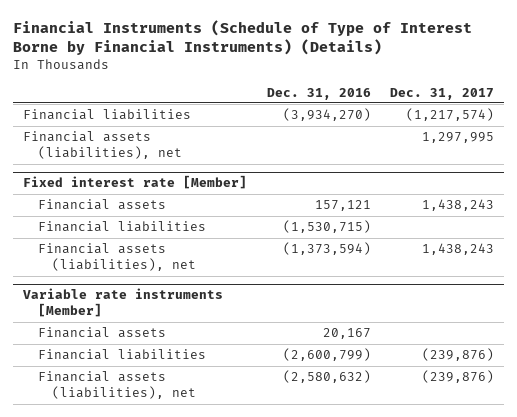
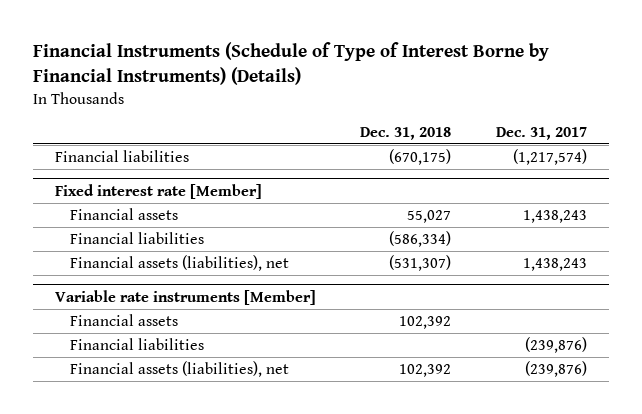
[266,87,371,100] Dec. 31, 2016 -> none
none -> [360,126,452,140] Dec. 31, 2018
[22,131,182,160] Financial assets (liabilities), net -> none

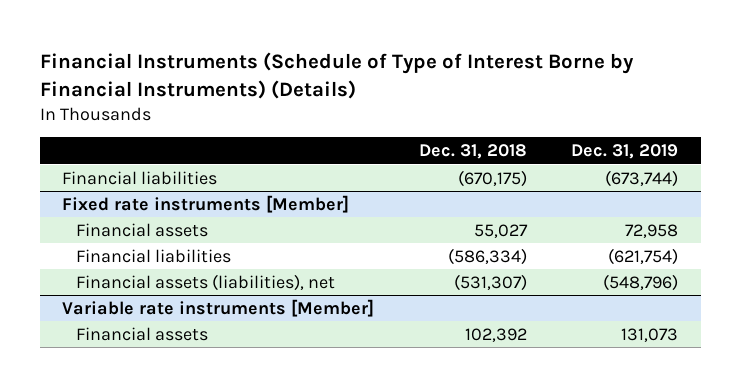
[495,126,587,140] Dec. 31, 2017 -> none
none -> [571,144,679,160] Dec. 31, 2019
[54,183,262,199] Fixed interest rate [Member] -> [62,194,350,213] Fixed rate instruments [Member]
[70,338,205,351] Financial liabilities -> none
[70,361,290,378] Financial assets (liabilities), net -> none

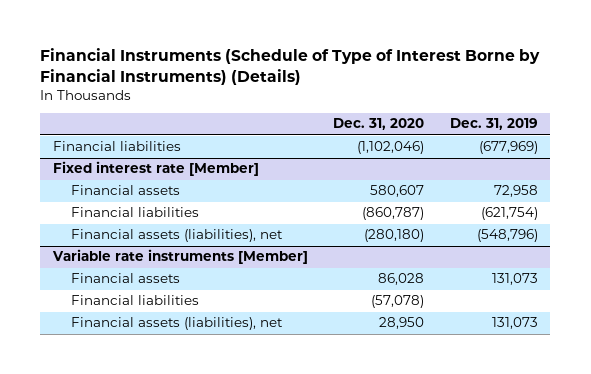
[418,144,527,160] Dec. 31, 2018 -> none
none -> [333,118,425,131] Dec. 31, 2020
[605,169,679,187] (673,744) -> [478,141,538,155] (677,969)
[62,194,350,213] Fixed rate instruments [Member] -> [52,161,259,177] Fixed interest rate [Member]
none -> [70,295,199,306] Financial liabilities
none -> [70,317,283,331] Financial assets (liabilities), net

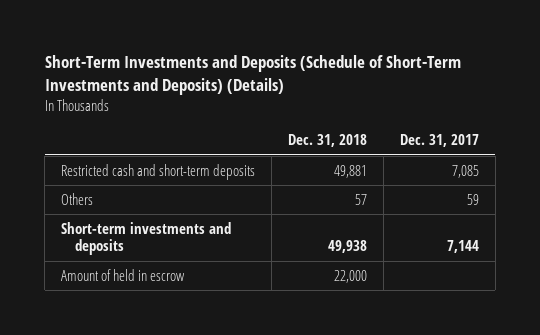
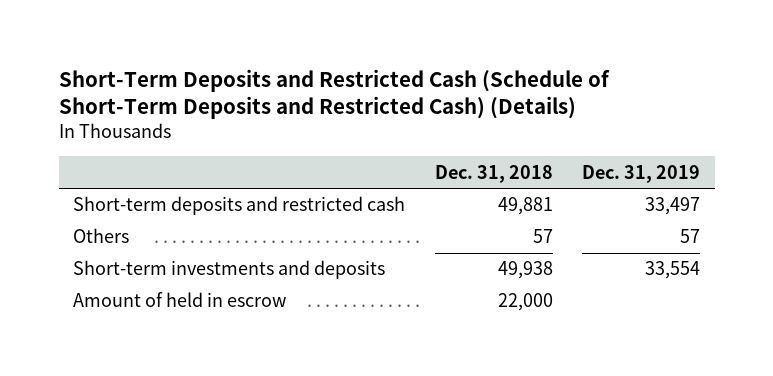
[44,54,461,95] Short-Term Investments and Deposits (Schedule of Short-Term Investments and Deposits) (Details) -> [58,68,610,120] Short-Term Deposits and Restricted Cash (Schedule of Short-Term Deposits and Restricted Cash) (Details)
[399,134,479,148] Dec. 31, 2017 -> none
none -> [581,164,700,183] Dec. 31, 2019
[61,163,256,180] Restricted cash and short-term deposits -> [73,196,406,216] Short-term deposits and restricted cash

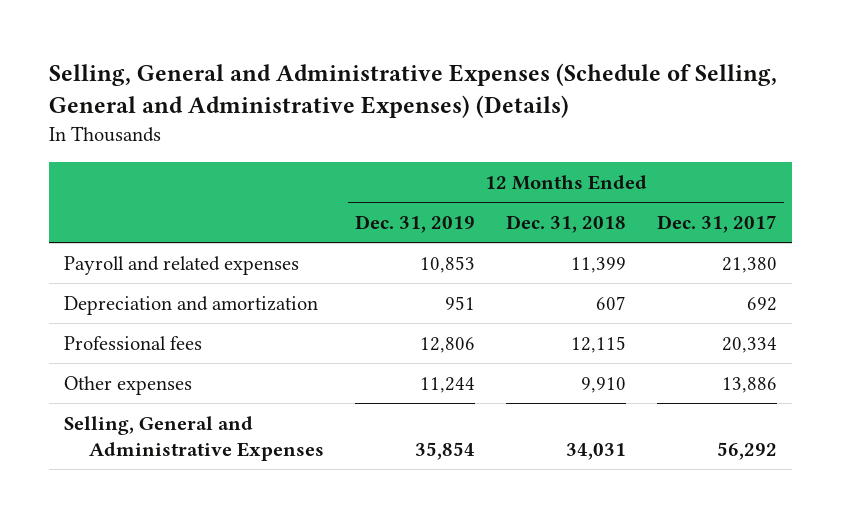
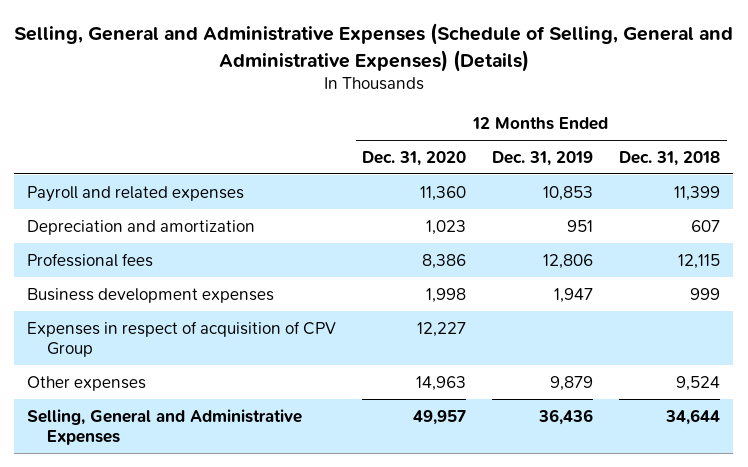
[656,214,777,233] Dec. 31, 2017 -> none
none -> [362,150,467,166] Dec. 31, 2020
none -> [27,287,275,303] Business development expenses
none -> [27,320,337,358] Expenses in respect of acquisition of CPV Group
[420,376,476,393] 11,244 -> [550,375,594,391] 9,879
[580,376,626,393] 9,910 -> [676,375,721,391] 9,524
[415,441,476,460] 35,854 -> [538,408,594,425] 36,436
[565,442,626,460] 34,031 -> [665,408,721,425] 34,644

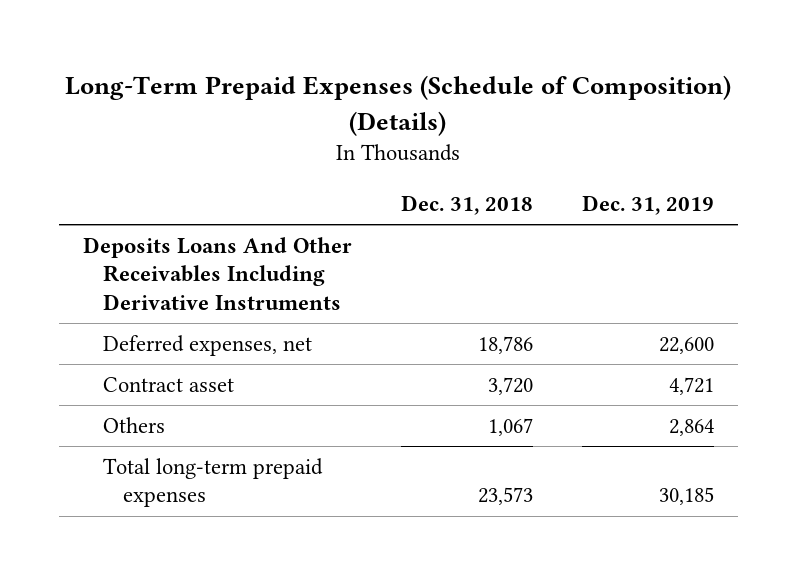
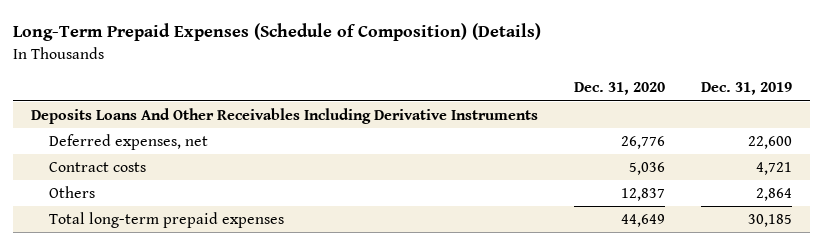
[400,195,533,216] Dec. 31, 2018 -> none
none -> [574,82,666,96] Dec. 31, 2020
[103,376,235,392] Contract asset -> [48,161,146,172] Contract costs

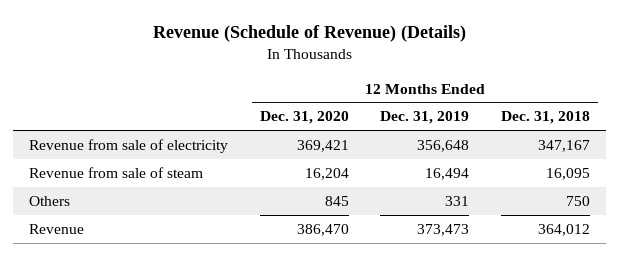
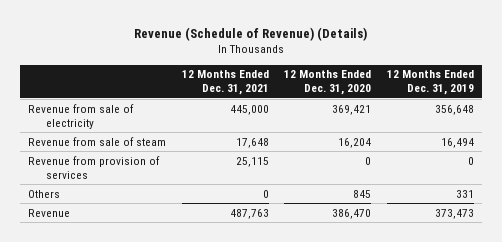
[500,111,590,125] Dec. 31, 2018 -> none
none -> [181,70,269,96] 12 Months Ended Dec. 31, 2021
none -> [27,155,160,179] Revenue from provision of services

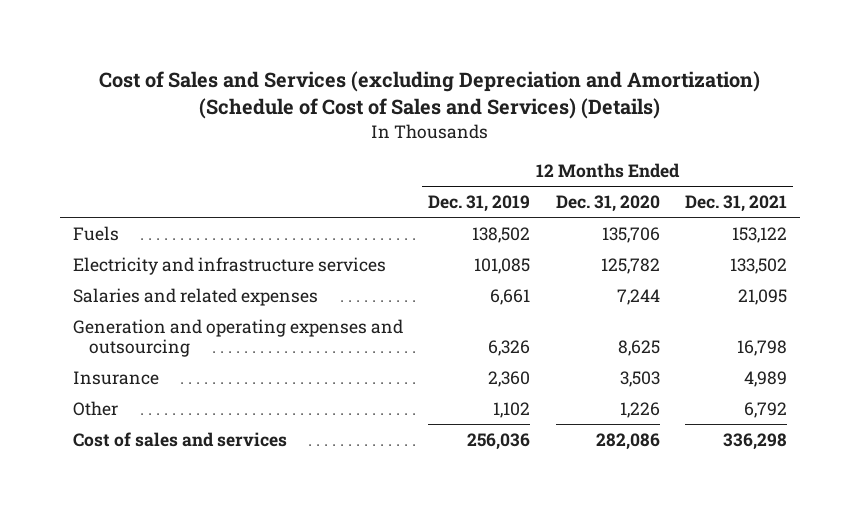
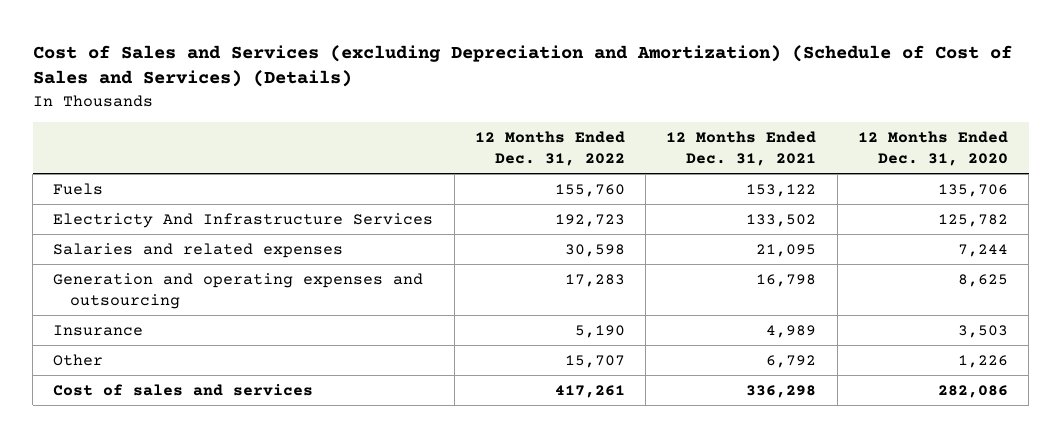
[428,195,531,213] Dec. 31, 2019 -> none
none -> [474,130,625,166] 12 Months Ended Dec. 31, 2022
[72,256,386,275] Electricity and infrastructure services -> [53,212,434,228] Electricty And Infrastructure Services

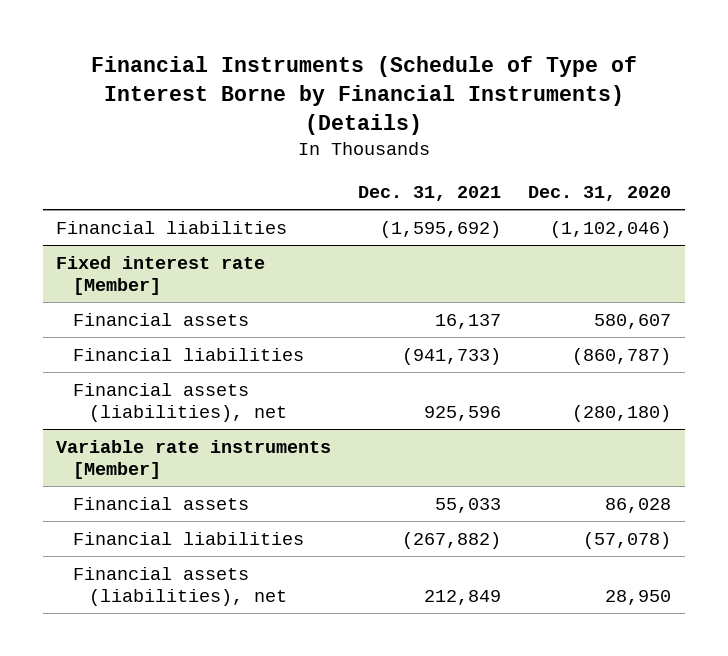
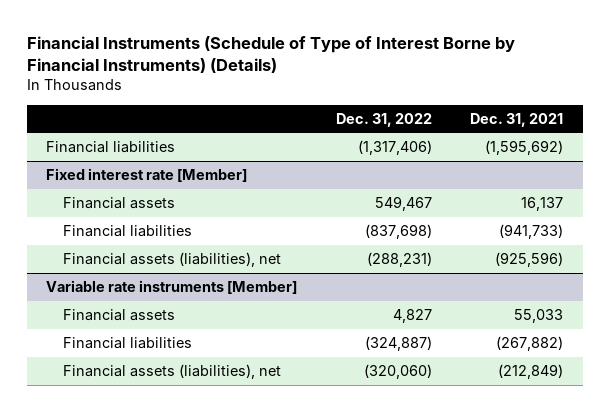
[528,185,672,201] Dec. 31, 2020 -> none
none -> [335,112,432,127] Dec. 31, 2022
[424,405,502,421] 925,596 -> [495,252,564,268] (925,596)
[424,589,502,605] 212,849 -> [498,364,564,380] (212,849)

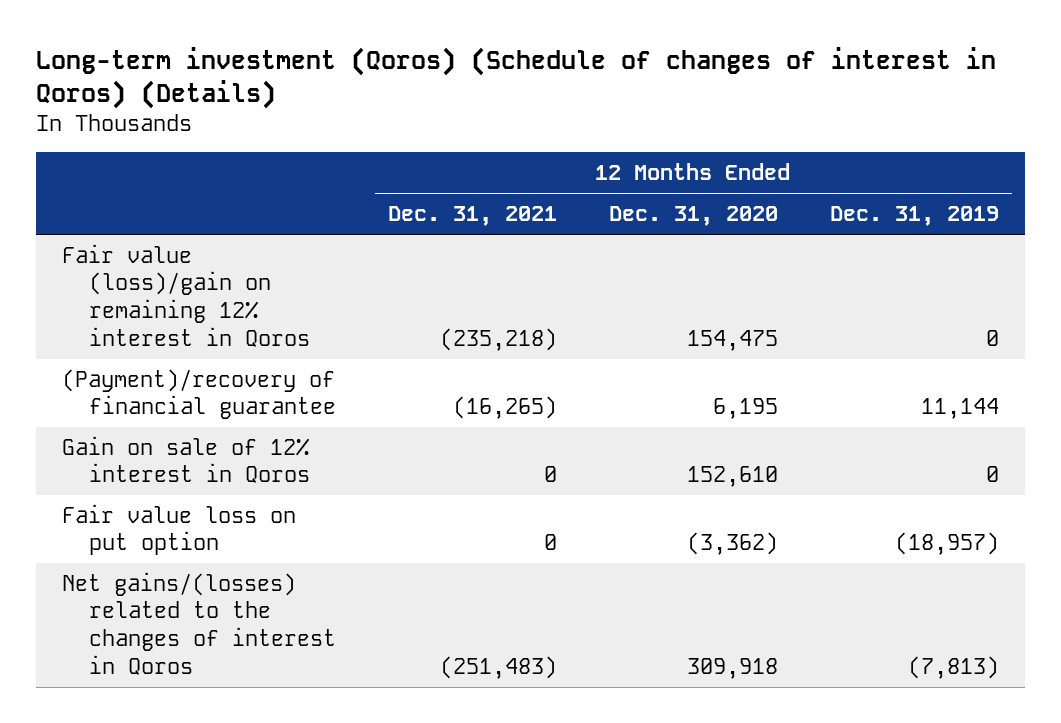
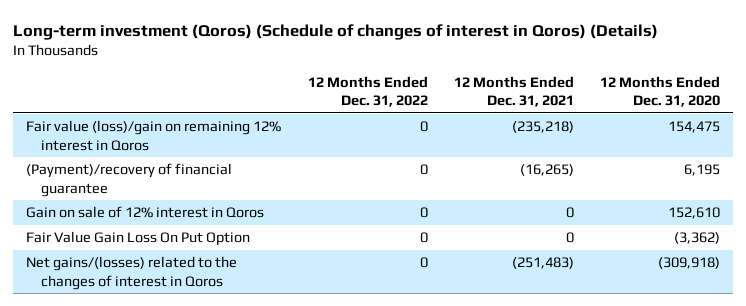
[829,206,999,227] Dec. 31, 2019 -> none
none -> [307,75,428,108] 12 Months Ended Dec. 31, 2022
[62,503,297,556] Fair value loss on put option -> [26,231,251,247] Fair Value Gain Loss On Put Option
[686,657,778,679] 309,918 -> [658,257,721,270] (309,918)

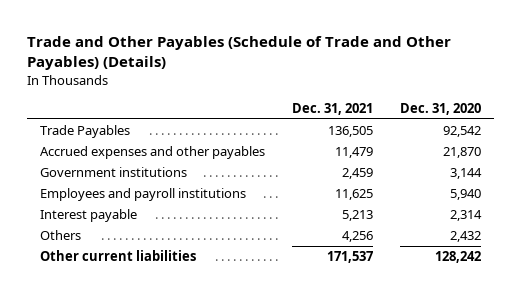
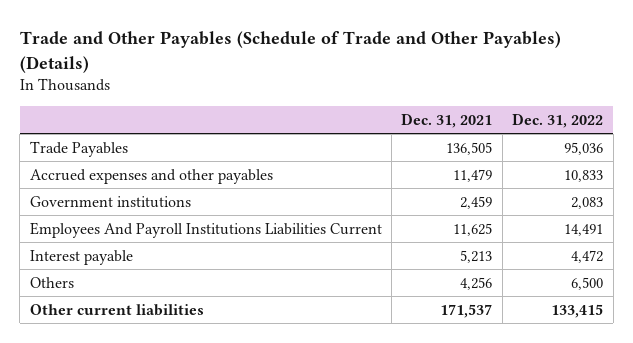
[399,102,481,115] Dec. 31, 2020 -> none
none -> [512,112,604,128] Dec. 31, 2022
[40,188,247,202] Employees and payroll institutions -> [29,221,382,238] Employees And Payroll Institutions Liabilities Current

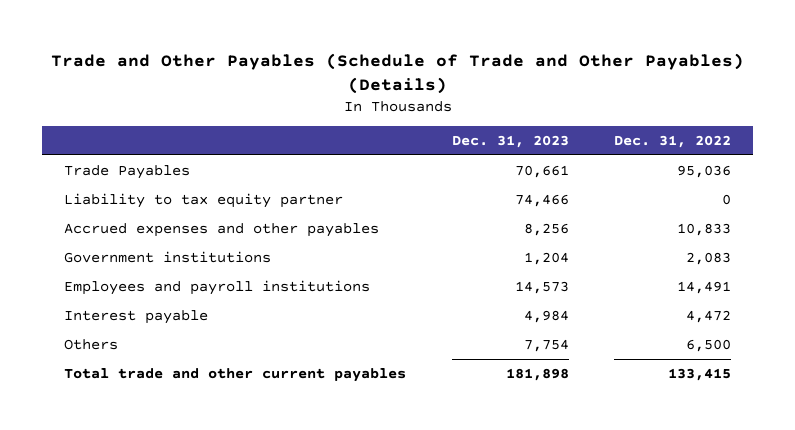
[401,112,493,128] Dec. 31, 2021 -> none
none -> [451,134,569,148] Dec. 31, 2023
none -> [64,192,344,208] Liability to tax equity partner
[29,221,382,238] Employees And Payroll Institutions Liabilities Current -> [64,279,371,295] Employees and payroll institutions
[29,303,204,316] Other current liabilities -> [64,367,407,382] Total trade and other current payables

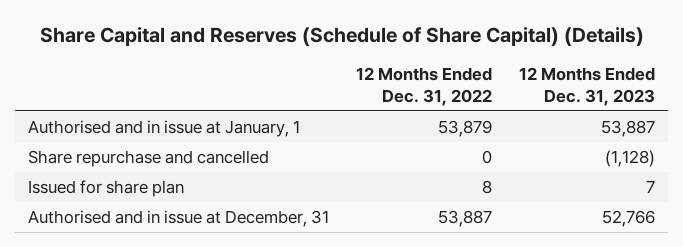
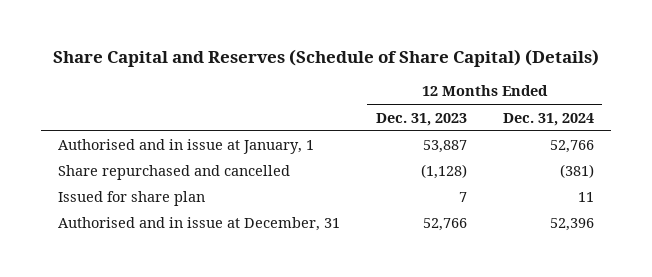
[356,67,493,106] 12 Months Ended Dec. 31, 2022 -> none
none -> [502,112,594,126] Dec. 31, 2024
[28,150,270,168] Share repurchase and cancelled -> [58,165,291,181] Share repurchased and cancelled

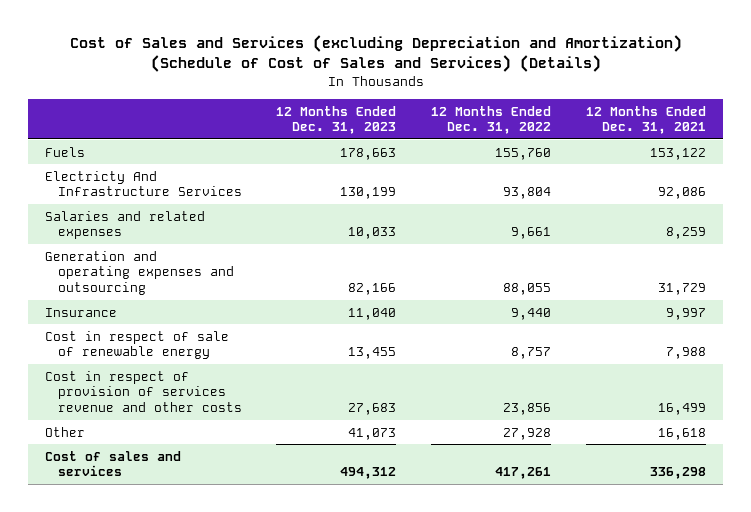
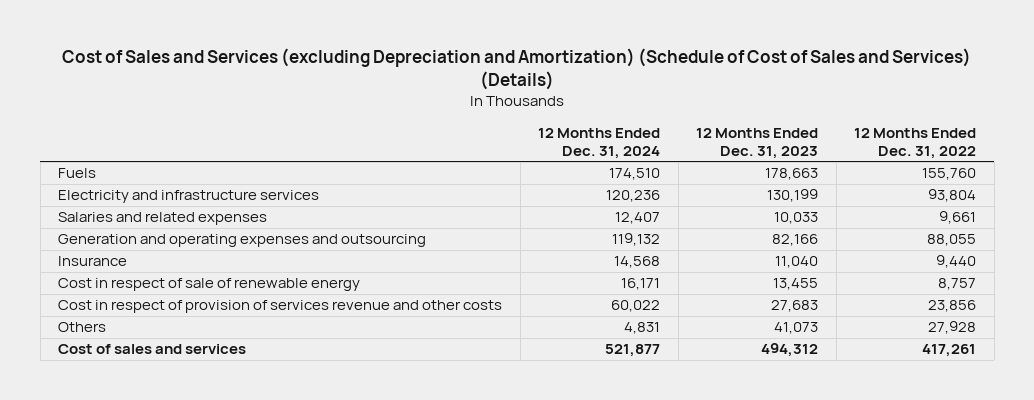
[585,105,706,135] 12 Months Ended Dec. 31, 2021 -> none
none -> [538,127,661,159] 12 Months Ended Dec. 31, 2024
[45,170,242,197] Electricty And Infrastructure Services -> [58,190,320,204] Electricity and infrastructure services
[45,426,86,437] Other -> [58,322,107,333] Others

